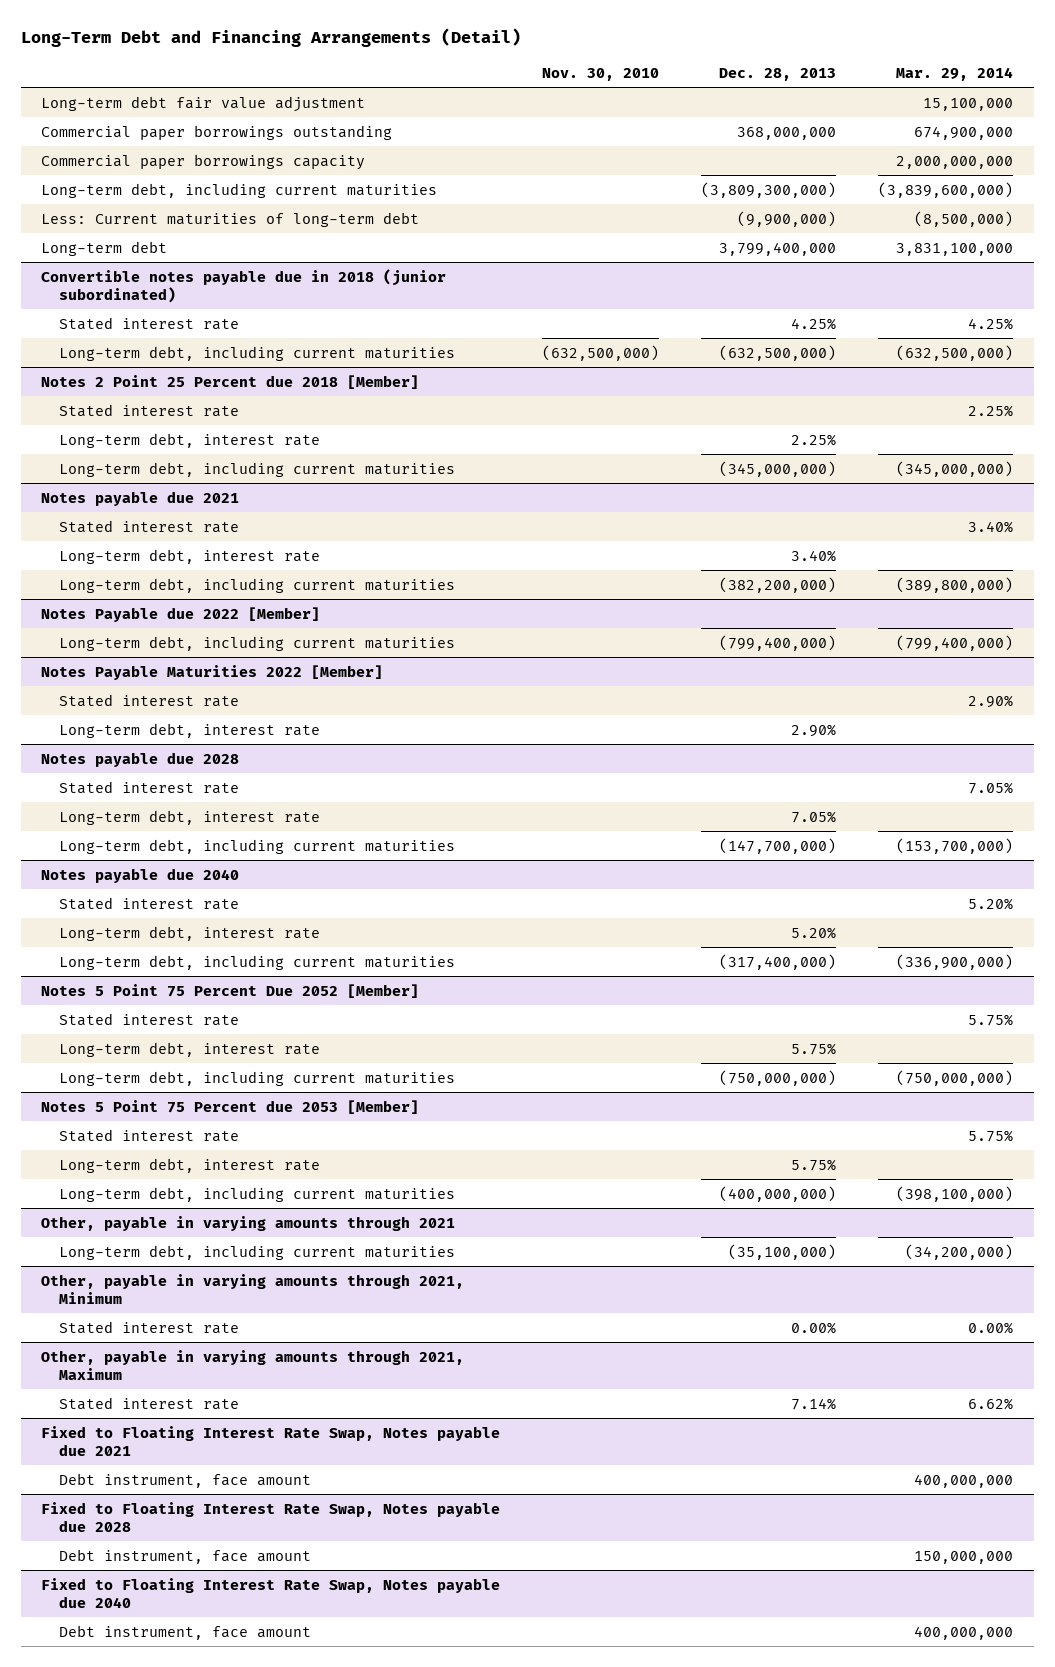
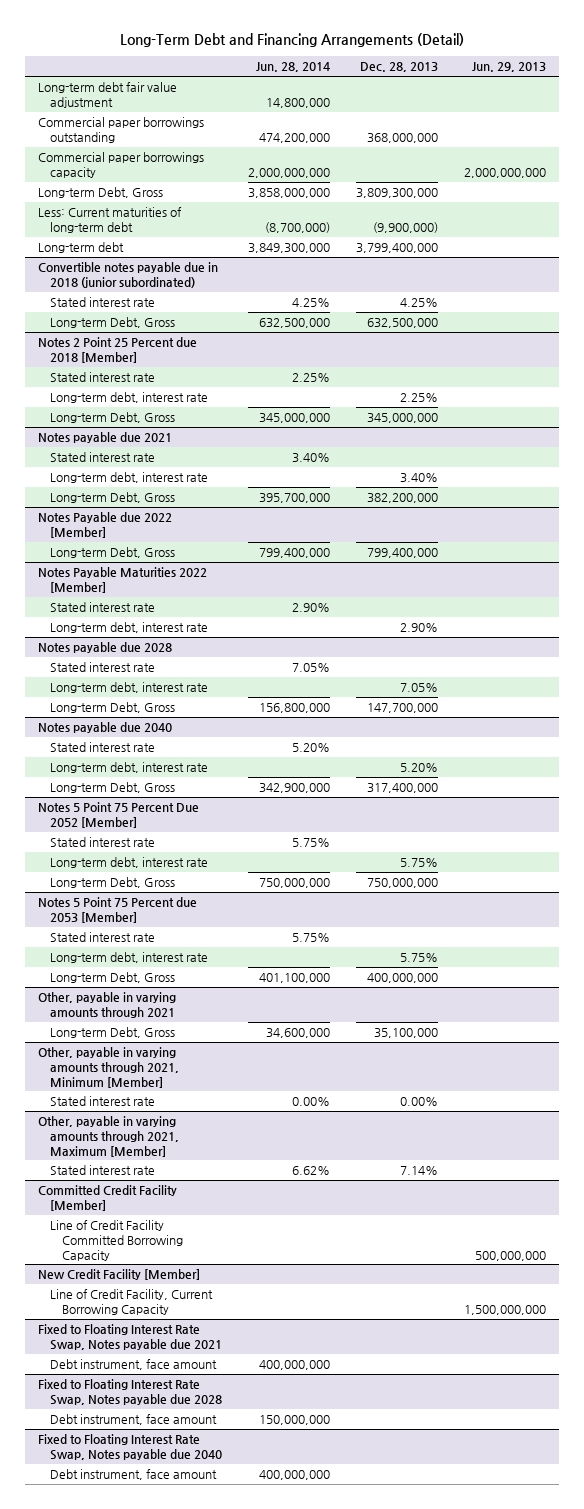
[542,67,660,81] Nov. 30, 2010 -> none
[896,66,1014,81] Mar. 29, 2014 -> none
none -> [255,62,330,73] Jun. 28, 2014
none -> [472,62,547,73] Jun. 29, 2013
[41,182,438,198] Long-term debt, including current maturities -> none
none -> [38,187,164,199] Long-term Debt, Gross
[58,345,455,361] Long-term debt, including current maturities -> none
none -> [49,317,175,329] Long-term Debt, Gross
[58,461,455,477] Long-term debt, including current maturities -> none
none -> [49,412,175,424] Long-term Debt, Gross
[58,577,455,593] Long-term debt, including current maturities -> none
none -> [49,492,175,504] Long-term Debt, Gross
[58,635,455,651] Long-term debt, including current maturities -> none
none -> [49,547,175,559] Long-term Debt, Gross
[58,838,455,854] Long-term debt, including current maturities -> none
none -> [49,702,175,714] Long-term Debt, Gross
[58,954,455,970] Long-term debt, including current maturities -> none
none -> [49,782,175,794] Long-term Debt, Gross
[58,1070,455,1086] Long-term debt, including current maturities -> none
none -> [49,877,175,889] Long-term Debt, Gross
[58,1186,455,1202] Long-term debt, including current maturities -> none
none -> [49,972,175,984] Long-term Debt, Gross
[58,1244,455,1260] Long-term debt, including current maturities -> none
none -> [49,1027,175,1039] Long-term Debt, Gross
[41,1273,465,1304] Other, payable in varying amounts through 2021, Minimum -> [38,1047,179,1088] Other, payable in varying amounts through 2021, Minimum [Member]
[41,1349,465,1380] Other, payable in varying amounts through 2021, Maximum -> [38,1116,179,1157] Other, payable in varying amounts through 2021, Maximum [Member]
none -> [38,1185,178,1211] Committed Credit Facility [Member]
none -> [49,1220,183,1261] Line of Credit Facility Committed Borrowing Capacity
none -> [38,1269,201,1281] New Credit Facility [Member]
none -> [49,1289,213,1315] Line of Credit Facility, Current Borrowing Capacity

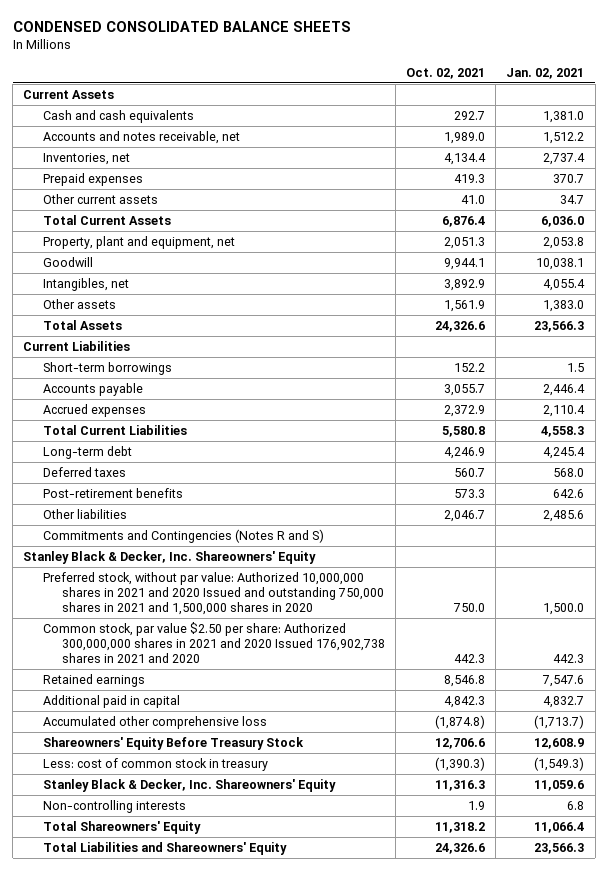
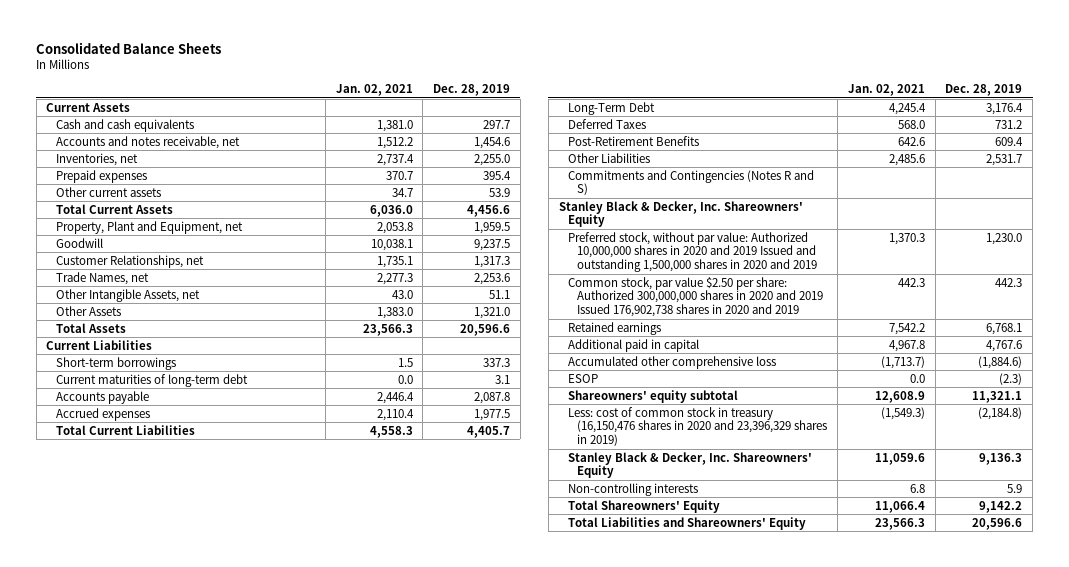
[12,21,351,33] CONDENSED CONSOLIDATED BALANCE SHEETS -> [36,41,222,54] Consolidated Balance Sheets
[406,67,486,79] Oct. 02, 2021 -> none
none -> [432,83,510,96] Dec. 28, 2019
[42,236,235,250] Property, plant and equipment, net -> [55,220,243,234] Property, Plant and Equipment, net
[42,278,129,292] Intangibles, net -> none
none -> [55,254,204,268] Customer Relationships, net
none -> [55,271,149,285] Trade Names, net
none -> [55,288,200,302] Other Intangible Assets, net
[42,299,116,310] Other assets -> [55,305,121,316] Other Assets
none -> [55,373,248,387] Current maturities of long-term debt
[42,446,132,460] Long-term debt -> [567,101,655,115] Long-Term Debt
[42,467,126,478] Deferred taxes -> [567,118,646,129] Deferred Taxes
[42,488,183,499] Post-retirement benefits -> [567,135,699,146] Post-Retirement Benefits
[42,509,127,520] Other liabilities -> [567,152,650,163] Other Liabilities
[42,572,384,615] Preferred stock, without par value: Authorized 10,000,000 shares in 2021 and 2020 Issued and outstanding 750,000 shares in 2021 and 1,500,000 shares in 2020 -> [567,231,818,273] Preferred stock, without par value: Authorized 10,000,000 shares in 2020 and 2019 Issued and outstanding 1,500,000 shares in 2020 and 2019
[543,602,585,615] 1,500.0 -> [888,232,925,245] 1,370.3
[42,622,385,663] Common stock, par value $2.50 per share: Authorized 300,000,000 shares in 2021 and 2020 Issued 176,902,738 shares in 2021 and 2020 -> [567,276,824,318] Common stock, par value $2.50 per share: Authorized 300,000,000 shares in 2020 and 2019 Issued 176,902,738 shares in 2020 and 2019
[542,675,585,688] 7,547.6 -> [888,322,925,335] 7,542.2
[543,696,585,709] 4,832.7 -> [888,339,925,352] 4,967.8
none -> [567,373,598,383] ESOP
[42,737,304,751] Shareowners' Equity Before Treasury Stock -> [567,389,738,403] Shareowners' equity subtotal
[42,758,268,772] Less: cost of common stock in treasury -> [567,406,828,447] Less: cost of common stock in treasury (16,150,476 shares in 2020 and 23,396,329 shares in 2019)

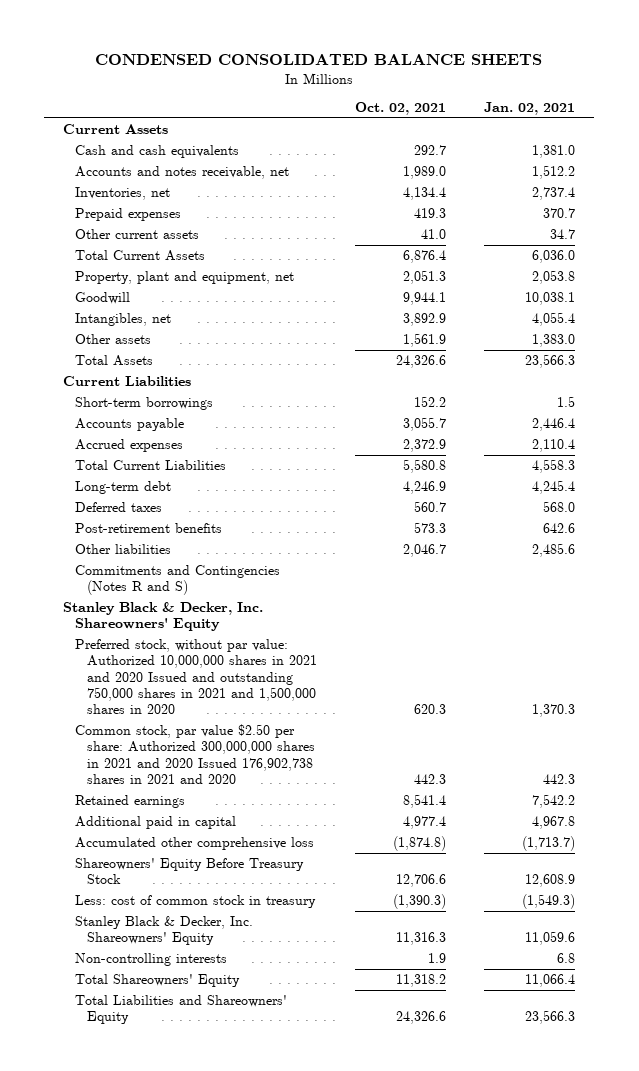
[36,41,222,54] Consolidated Balance Sheets -> [95,54,543,66] CONDENSED CONSOLIDATED BALANCE SHEETS
[432,83,510,96] Dec. 28, 2019 -> none
none -> [355,102,447,116] Oct. 02, 2021
[55,220,243,234] Property, Plant and Equipment, net -> [75,270,295,284] Property, plant and equipment, net
[55,254,204,268] Customer Relationships, net -> none
[55,271,149,285] Trade Names, net -> none
[55,288,200,302] Other Intangible Assets, net -> none
none -> [75,312,172,326] Intangibles, net
[55,305,121,316] Other Assets -> [75,333,152,344] Other assets
[55,373,248,387] Current maturities of long-term debt -> none
[567,101,655,115] Long-Term Debt -> [75,480,172,494] Long-term debt
[567,118,646,129] Deferred Taxes -> [75,501,163,512] Deferred taxes
[567,135,699,146] Post-Retirement Benefits -> [75,522,223,533] Post-retirement benefits
[567,152,650,163] Other Liabilities -> [75,543,172,554] Other liabilities
[567,231,818,273] Preferred stock, without par value: Authorized 10,000,000 shares in 2020 and 2019 Issued and outstanding 1,500,000 shares in 2020 and 2019 -> [75,638,318,715] Preferred stock, without par value: Authorized 10,000,000 shares in 2021 and 2020 Issued and outstanding 750,000 shares in 2021 and 1,500,000 shares in 2020
[567,276,824,318] Common stock, par value $2.50 per share: Authorized 300,000,000 shares in 2020 and 2019 Issued 176,902,738 shares in 2020 and 2019 -> [75,723,316,784] Common stock, par value $2.50 per share: Authorized 300,000,000 shares in 2021 and 2020 Issued 176,902,738 shares in 2021 and 2020
[567,373,598,383] ESOP -> none
[567,389,738,403] Shareowners' equity subtotal -> [75,857,305,885] Shareowners' Equity Before Treasury Stock
[567,406,828,447] Less: cost of common stock in treasury (16,150,476 shares in 2020 and 23,396,329 shares in 2019) -> [75,894,317,908] Less: cost of common stock in treasury

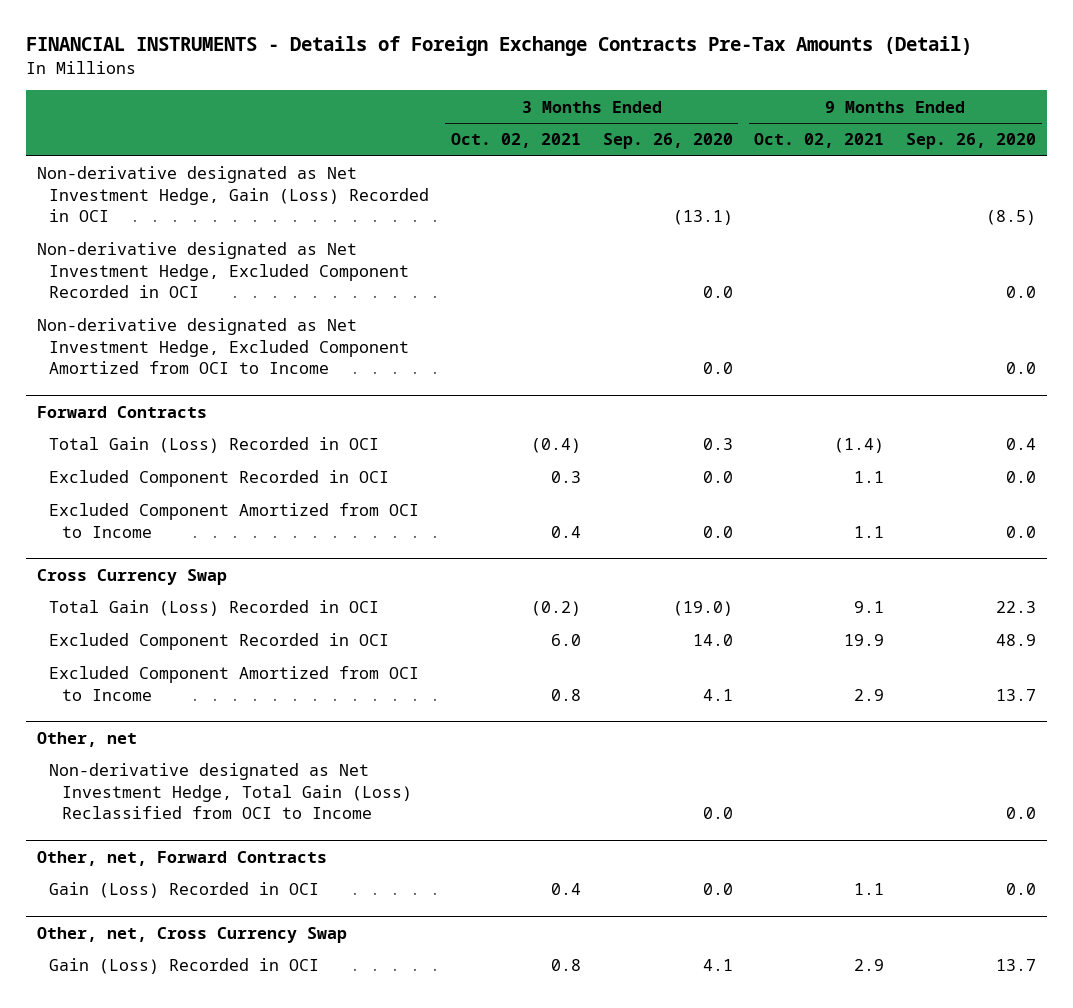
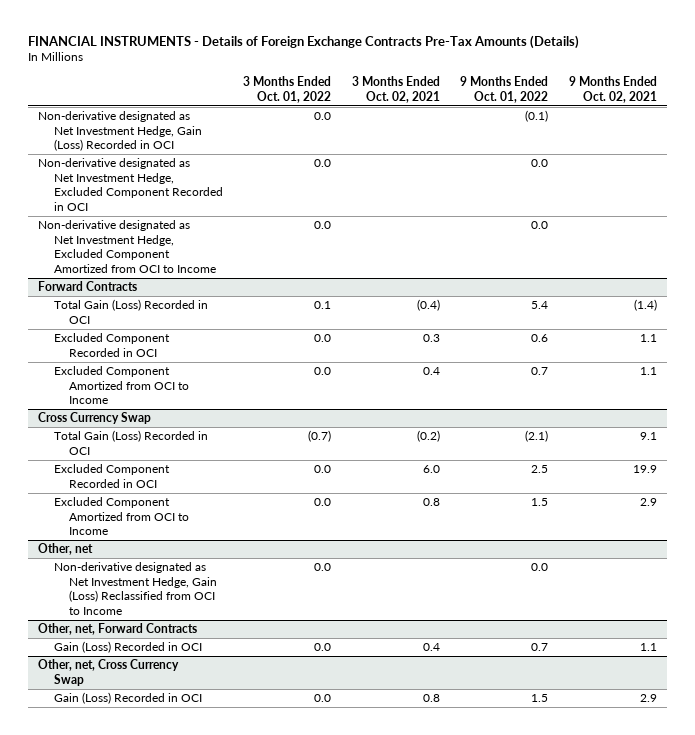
[25,36,972,57] FINANCIAL INSTRUMENTS - Details of Foreign Exchange Contracts Pre-Tax Amounts (Detail) -> [27,34,579,49] FINANCIAL INSTRUMENTS - Details of Foreign Exchange Contracts Pre-Tax Amounts (Details)
[602,133,733,150] Sep. 26, 2020 -> none
[906,133,1037,150] Sep. 26, 2020 -> none
none -> [243,76,332,103] 3 Months Ended Oct. 01, 2022
none -> [460,76,549,103] 9 Months Ended Oct. 01, 2022
[49,763,412,820] Non-derivative designated as Net Investment Hedge, Total Gain (Loss) Reclassified from OCI to Income -> [53,562,218,616] Non-derivative designated as Net Investment Hedge, Gain (Loss) Reclassified from OCI to Income

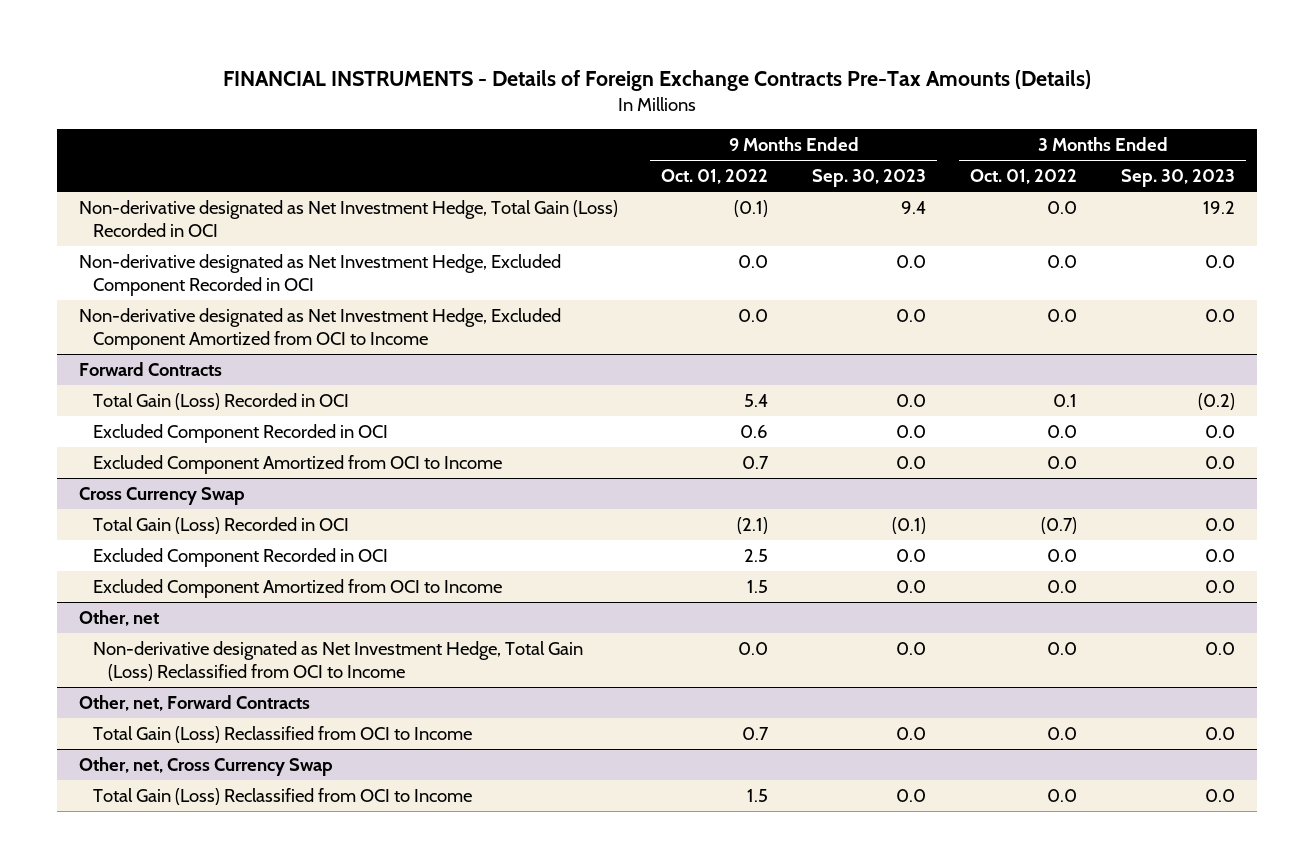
[351,76,440,103] 3 Months Ended Oct. 02, 2021 -> none
[568,76,657,103] 9 Months Ended Oct. 02, 2021 -> none
none -> [812,169,927,188] Sep. 30, 2023
none -> [1121,169,1236,188] Sep. 30, 2023
[38,111,202,152] Non-derivative designated as Net Investment Hedge, Gain (Loss) Recorded in OCI -> [78,199,618,238] Non-derivative designated as Net Investment Hedge, Total Gain (Loss) Recorded in OCI
[53,562,218,616] Non-derivative designated as Net Investment Hedge, Gain (Loss) Reclassified from OCI to Income -> [93,640,584,682] Non-derivative designated as Net Investment Hedge, Total Gain (Loss) Reclassified from OCI to Income
[53,641,202,654] Gain (Loss) Recorded in OCI -> [93,725,473,743] Total Gain (Loss) Reclassified from OCI to Income
[53,692,202,705] Gain (Loss) Recorded in OCI -> [93,787,473,805] Total Gain (Loss) Reclassified from OCI to Income

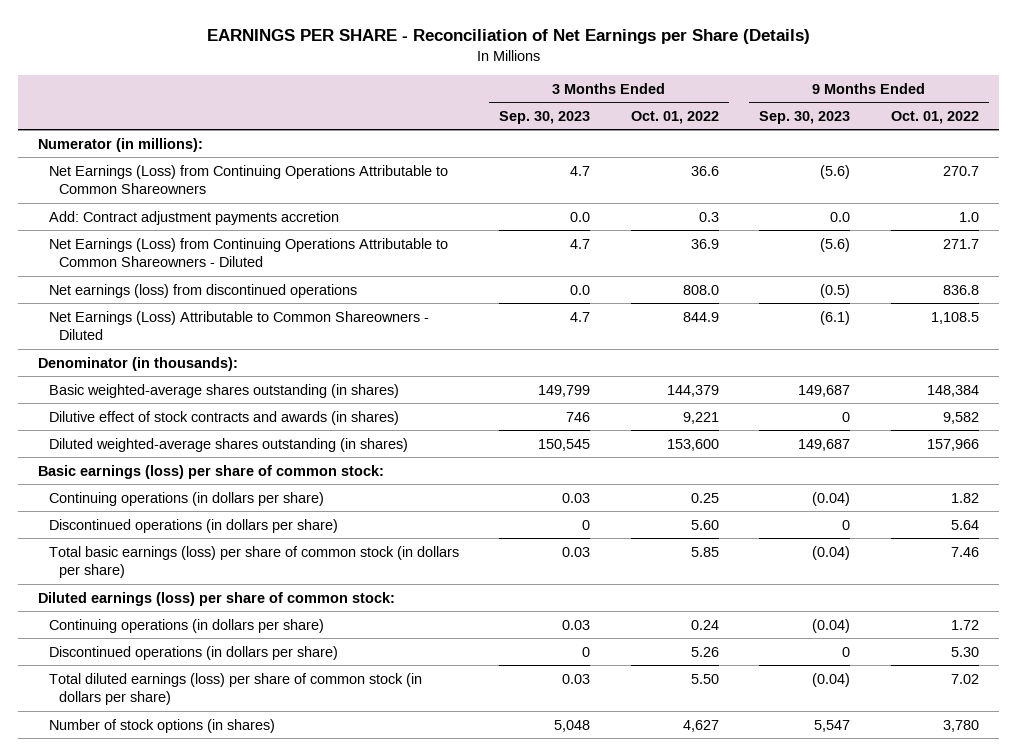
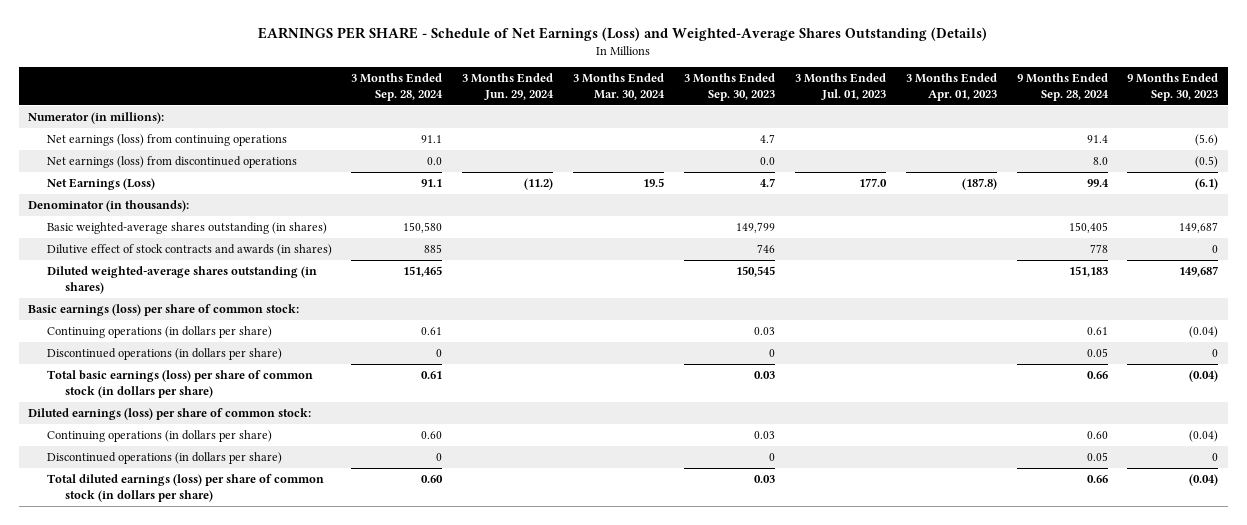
[206,28,810,44] EARNINGS PER SHARE - Reconciliation of Net Earnings per Share (Details) -> [258,26,988,41] EARNINGS PER SHARE - Schedule of Net Earnings (Loss) and Weighted-Average Shares Outstanding (Details)
[630,110,719,124] Oct. 01, 2022 -> none
[890,110,979,124] Oct. 01, 2022 -> none
none -> [351,73,444,101] 3 Months Ended Sep. 28, 2024
none -> [462,73,555,100] 3 Months Ended Jun. 29, 2024
none -> [573,73,666,100] 3 Months Ended Mar. 30, 2024
none -> [794,73,886,100] 3 Months Ended Jul. 01, 2023
none -> [905,73,997,101] 3 Months Ended Apr. 01, 2023
none -> [1016,73,1109,101] 9 Months Ended Sep. 28, 2024
[48,210,339,225] Add: Contract adjustment payments accretion -> none
[48,237,448,268] Net Earnings (Loss) from Continuing Operations Attributable to Common Shareowners - Diluted -> none
[48,164,448,195] Net Earnings (Loss) from Continuing Operations Attributable to Common Shareowners -> [46,134,287,147] Net earnings (loss) from continuing operations
[48,310,429,341] Net Earnings (Loss) Attributable to Common Shareowners - Diluted -> [46,178,155,191] Net Earnings (Loss)
[48,718,275,733] Number of stock options (in shares) -> none

